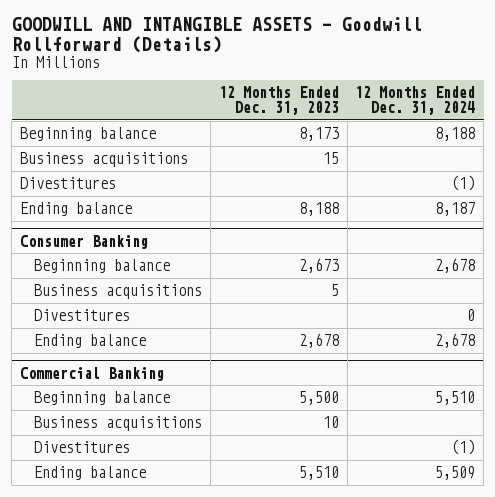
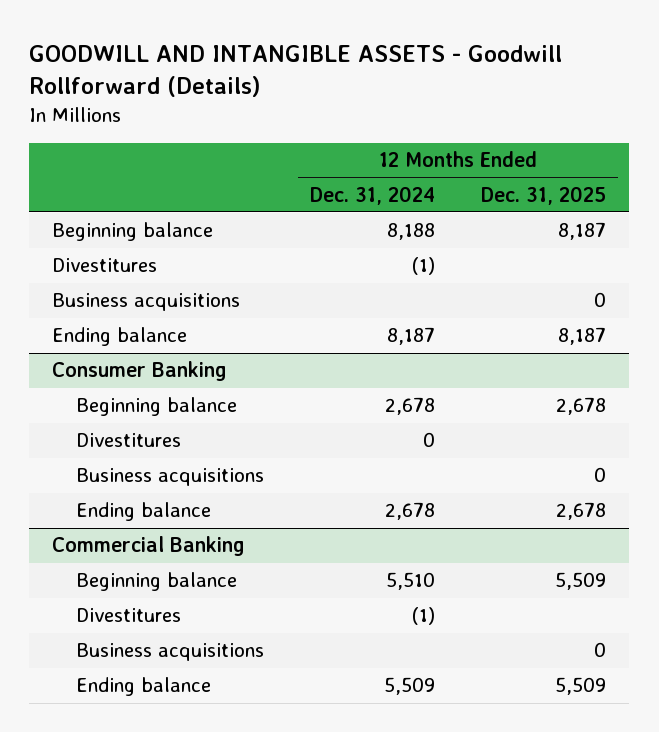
[218,86,339,116] 12 Months Ended Dec. 31, 2023 -> none
none -> [481,185,607,205] Dec. 31, 2025
[19,152,188,168] Business acquisitions -> [52,293,241,312] Business acquisitions
[33,284,202,300] Business acquisitions -> [75,468,264,487] Business acquisitions
[33,416,202,432] Business acquisitions -> [75,643,264,662] Business acquisitions

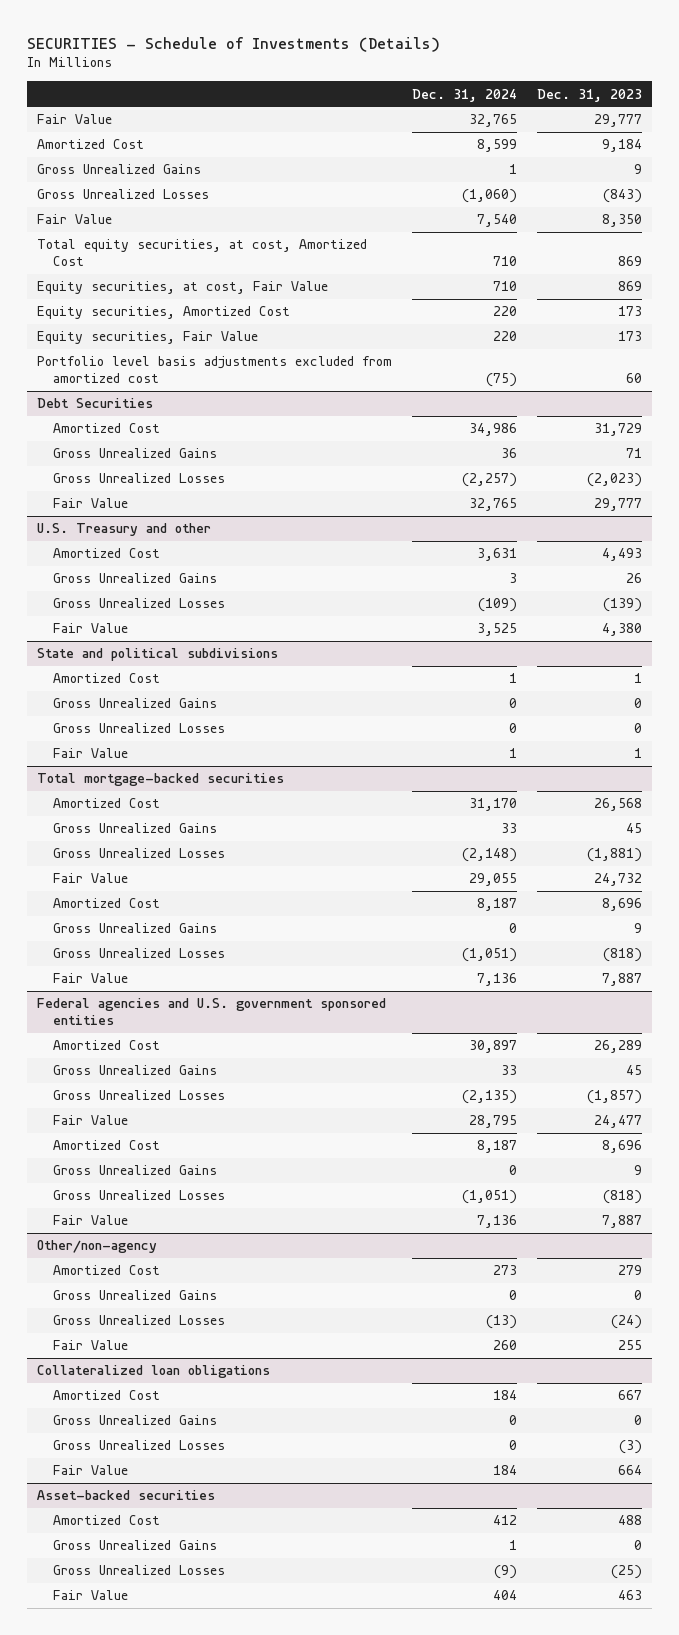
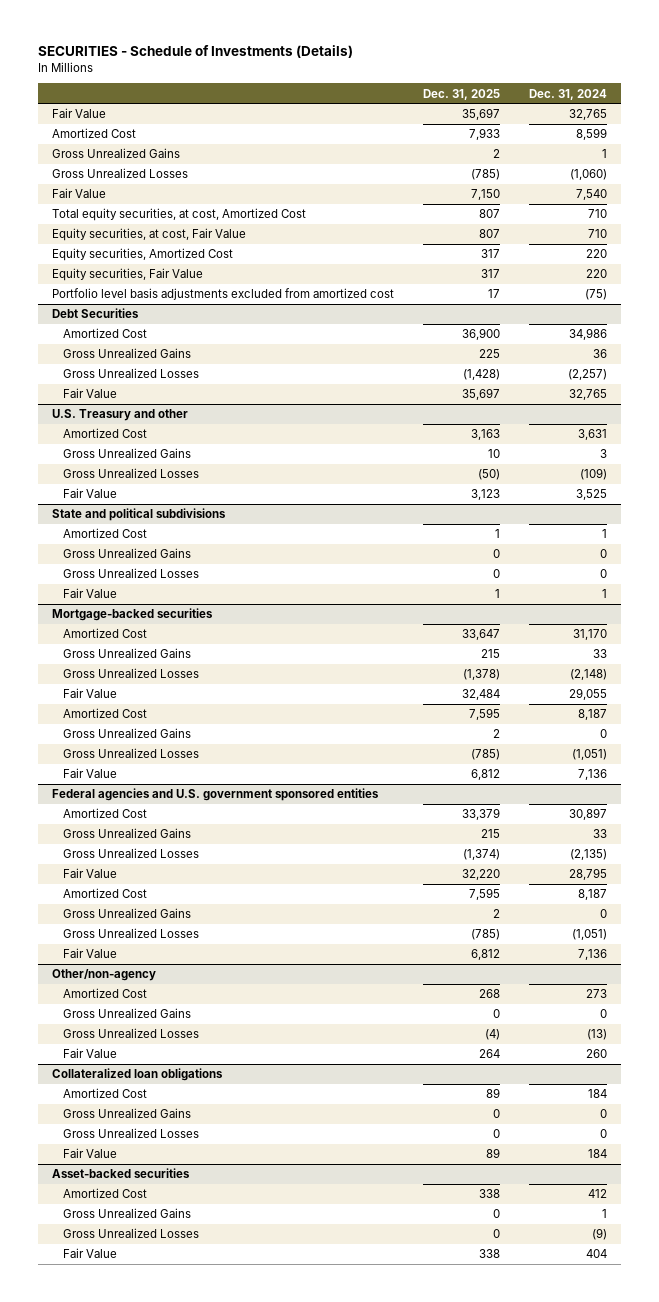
[536,88,642,102] Dec. 31, 2023 -> none
none -> [423,88,501,100] Dec. 31, 2025
[37,773,285,787] Total mortgage-backed securities -> [52,608,214,622] Mortgage-backed securities

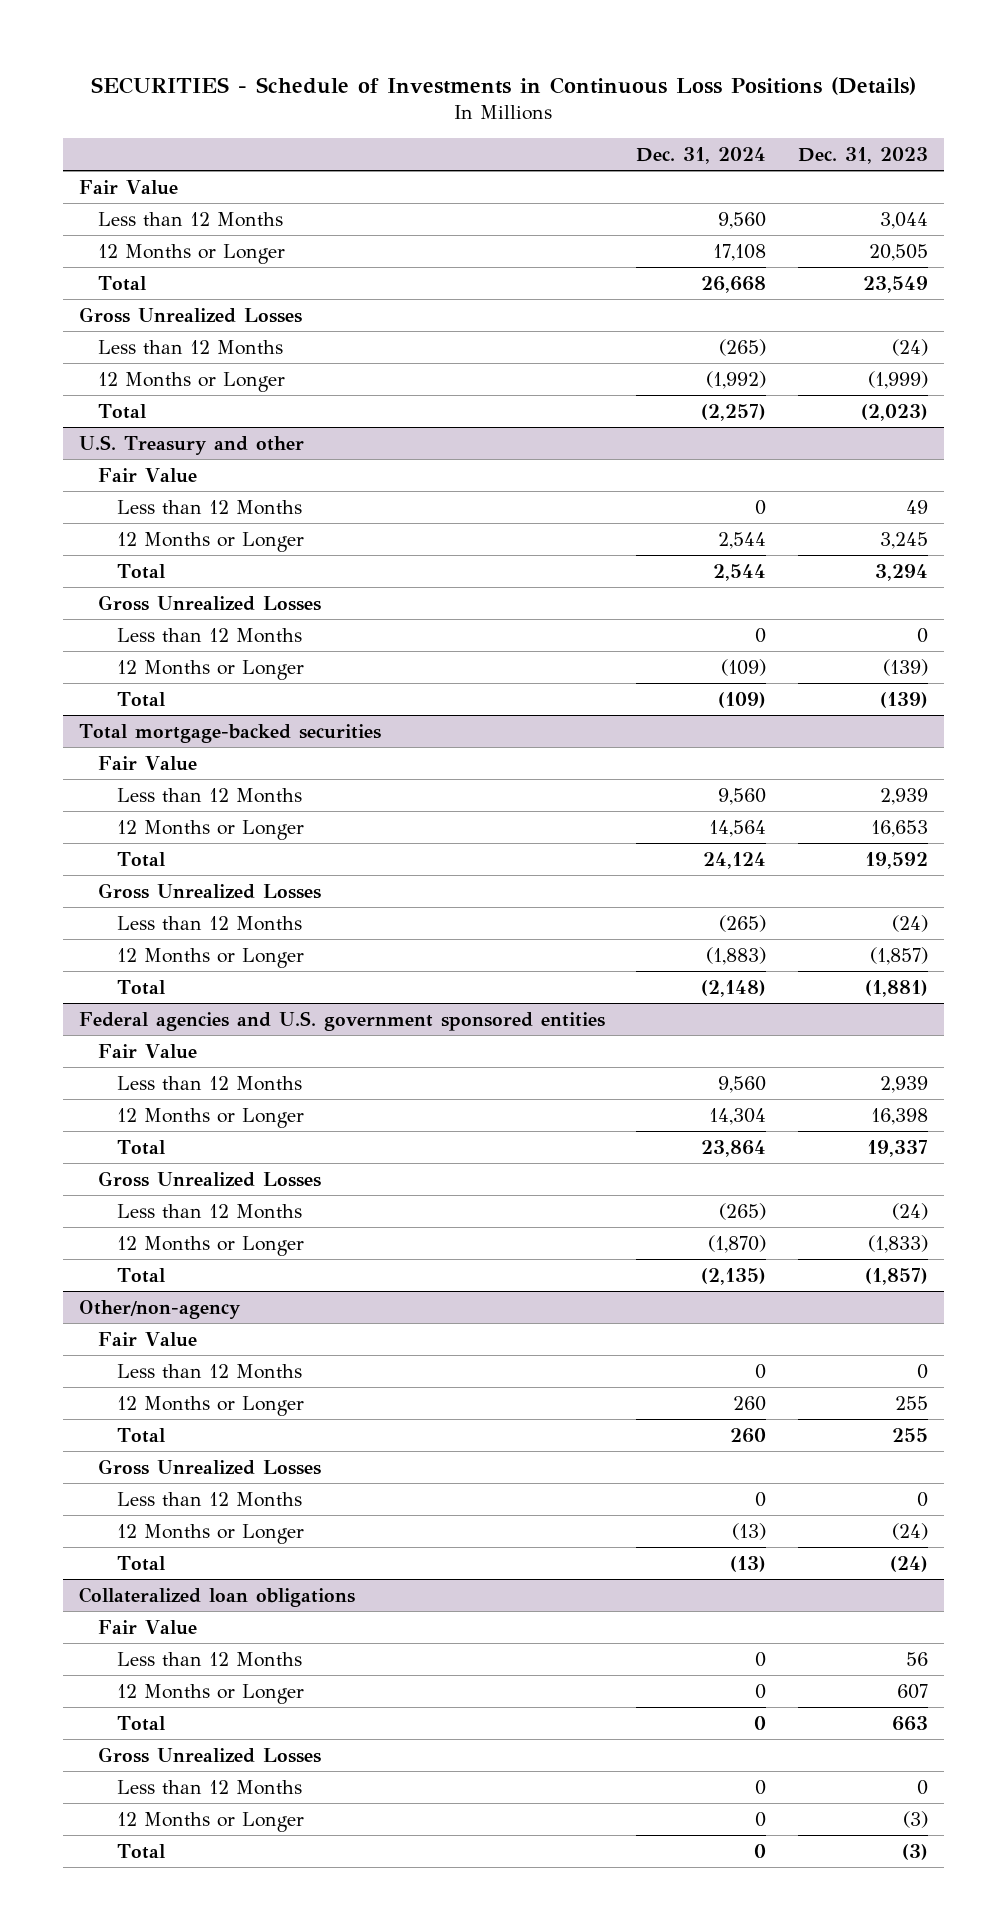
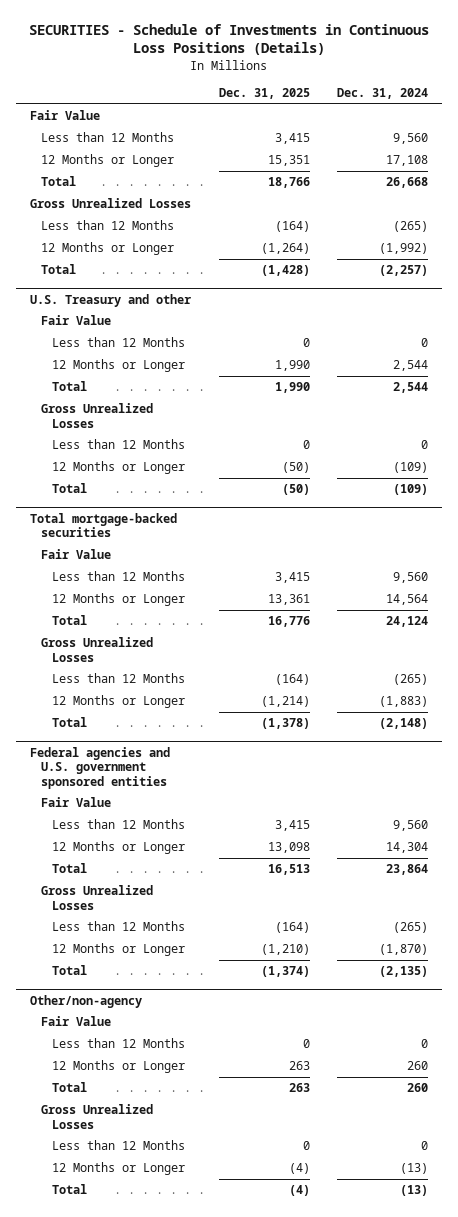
[798,146,929,164] Dec. 31, 2023 -> none
none -> [218,87,310,99] Dec. 31, 2025
[78,1586,355,1607] Collateralized loan obligations -> none
[97,1619,197,1635] Fair Value -> none
[116,1651,302,1667] Less than 12 Months -> none
[116,1683,304,1704] 12 Months or Longer -> none
[116,1715,165,1731] Total -> none
[97,1746,321,1763] Gross Unrealized Losses -> none
[116,1779,302,1795] Less than 12 Months -> none
[116,1811,304,1832] 12 Months or Longer -> none
[116,1843,165,1859] Total -> none

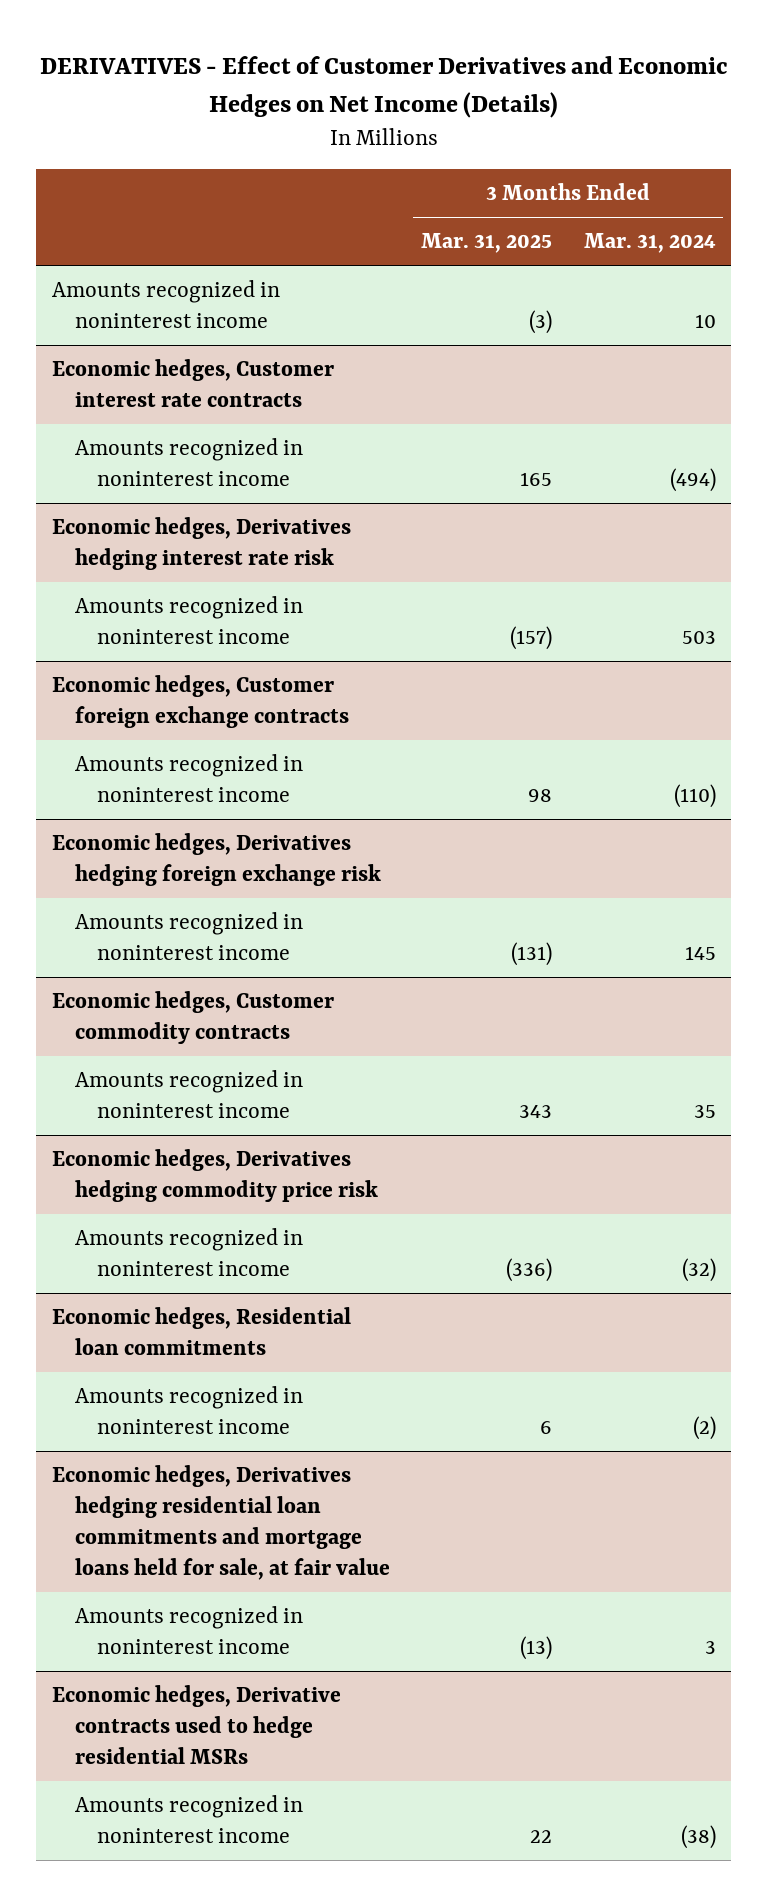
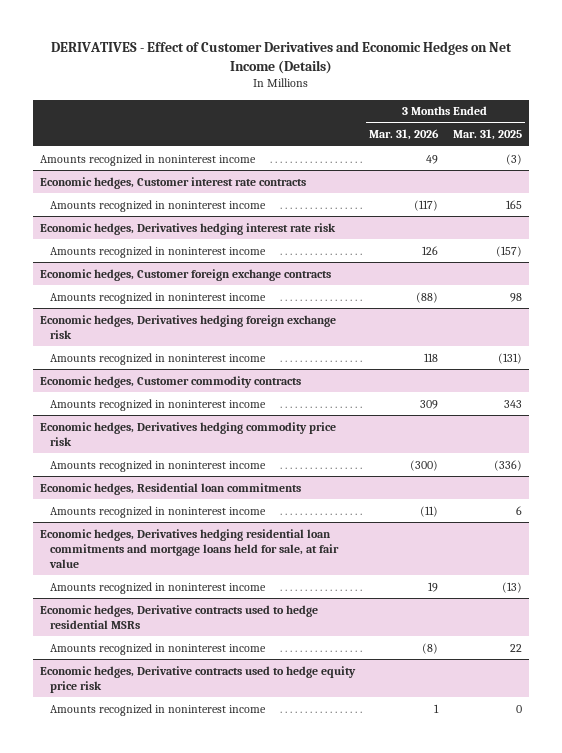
[583,233,716,254] Mar. 31, 2024 -> none
none -> [369,129,440,141] Mar. 31, 2026
none -> [39,665,356,693] Economic hedges, Derivative contracts used to hedge equity price risk
none -> [50,703,267,716] Amounts recognized in noninterest income

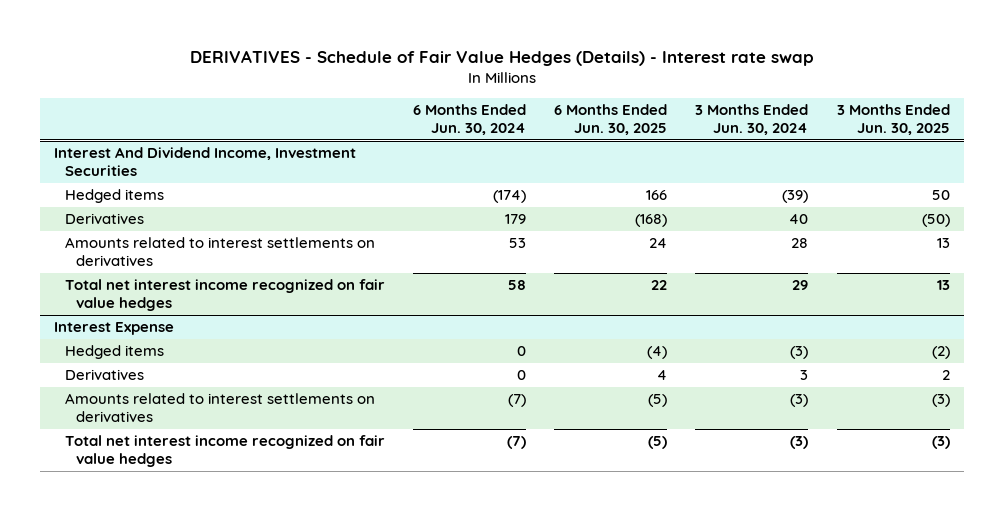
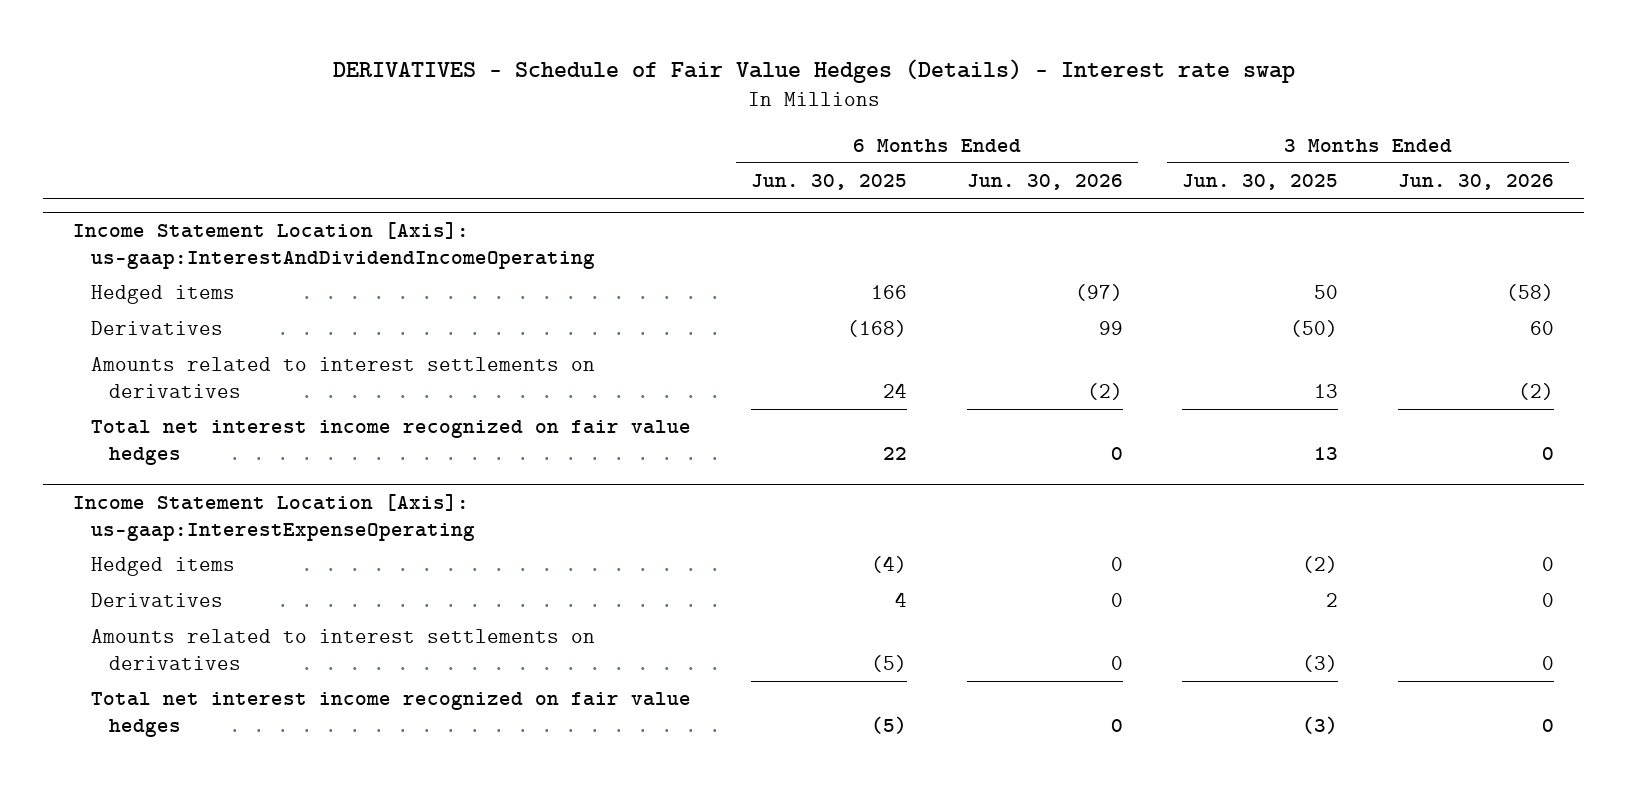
[412,103,526,135] 6 Months Ended Jun. 30, 2024 -> none
[695,103,809,135] 3 Months Ended Jun. 30, 2024 -> none
none -> [966,174,1123,191] Jun. 30, 2026
none -> [1398,174,1555,191] Jun. 30, 2026
[53,147,356,177] Interest And Dividend Income, Investment Securities -> [73,221,596,269] Income Statement Location [Axis]: us-gaap:InterestAndDividendIncomeOperating
[53,322,174,336] Interest Expense -> [73,493,476,541] Income Statement Location [Axis]: us-gaap:InterestExpenseOperating

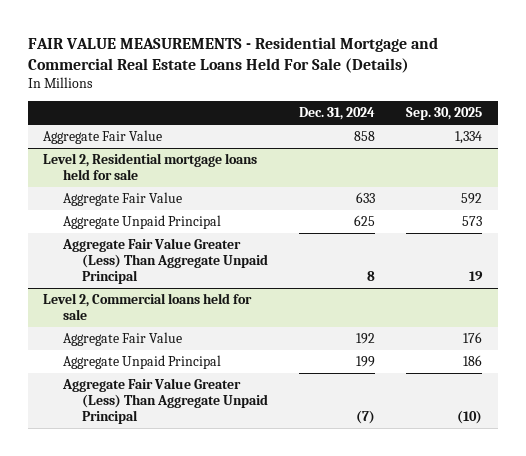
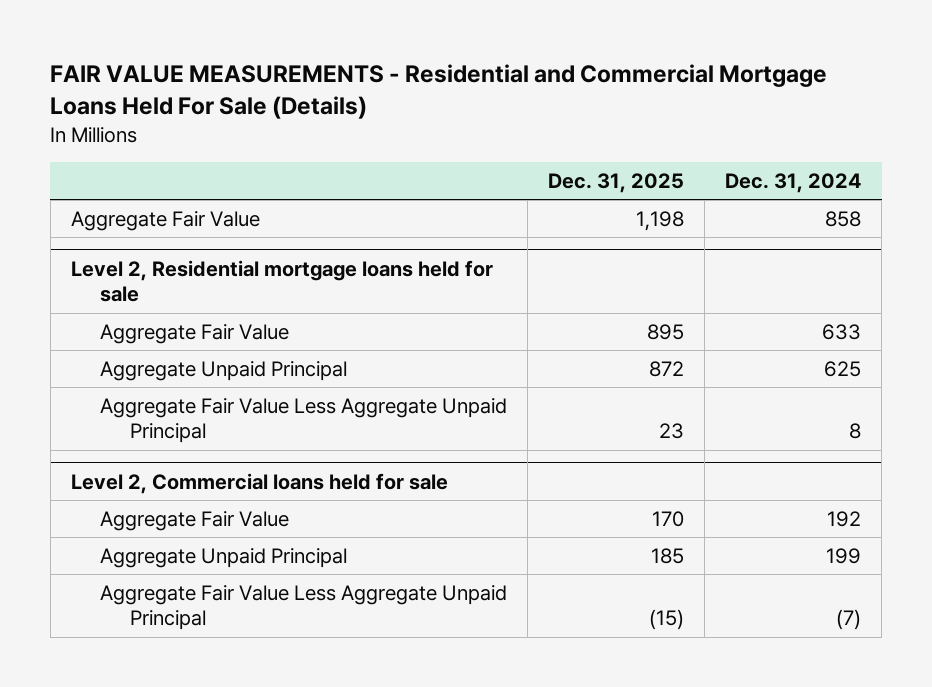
[27,36,438,73] FAIR VALUE MEASUREMENTS - Residential Mortgage and Commercial Real Estate Loans Held For Sale (Details) -> [50,64,828,120] FAIR VALUE MEASUREMENTS - Residential and Commercial Mortgage Loans Held For Sale (Details)
[406,107,483,121] Sep. 30, 2025 -> none
none -> [548,173,685,194] Dec. 31, 2025
[61,237,269,285] Aggregate Fair Value Greater (Less) Than Aggregate Unpaid Principal -> [100,397,508,444] Aggregate Fair Value Less Aggregate Unpaid Principal
[61,377,269,425] Aggregate Fair Value Greater (Less) Than Aggregate Unpaid Principal -> [100,584,508,631] Aggregate Fair Value Less Aggregate Unpaid Principal

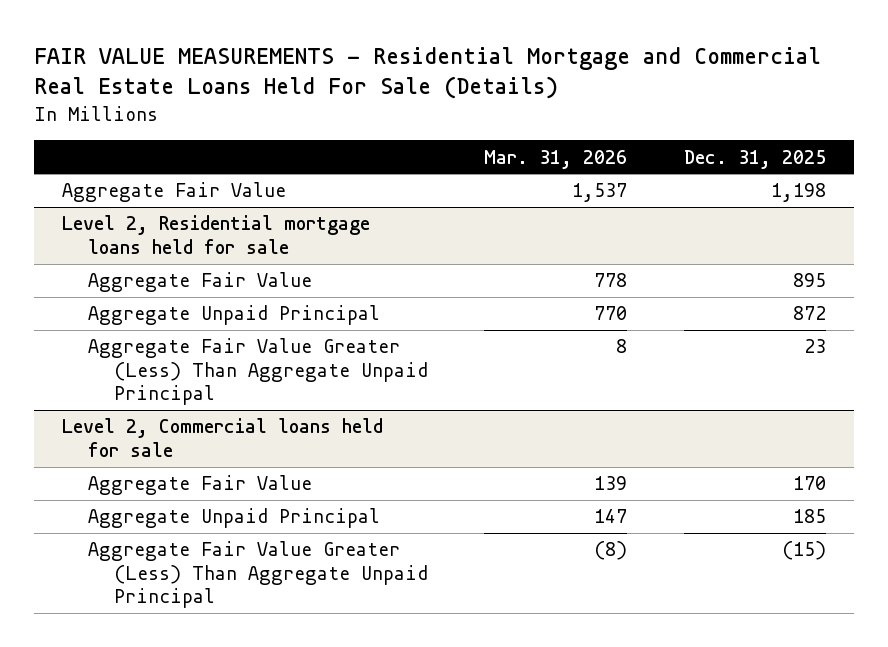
[50,64,828,120] FAIR VALUE MEASUREMENTS - Residential and Commercial Mortgage Loans Held For Sale (Details) -> [33,46,821,100] FAIR VALUE MEASUREMENTS - Residential Mortgage and Commercial Real Estate Loans Held For Sale (Details)
[725,173,862,194] Dec. 31, 2024 -> none
none -> [484,149,628,169] Mar. 31, 2026
[100,397,508,444] Aggregate Fair Value Less Aggregate Unpaid Principal -> [87,338,428,406] Aggregate Fair Value Greater (Less) Than Aggregate Unpaid Principal
[100,584,508,631] Aggregate Fair Value Less Aggregate Unpaid Principal -> [87,541,428,609] Aggregate Fair Value Greater (Less) Than Aggregate Unpaid Principal

